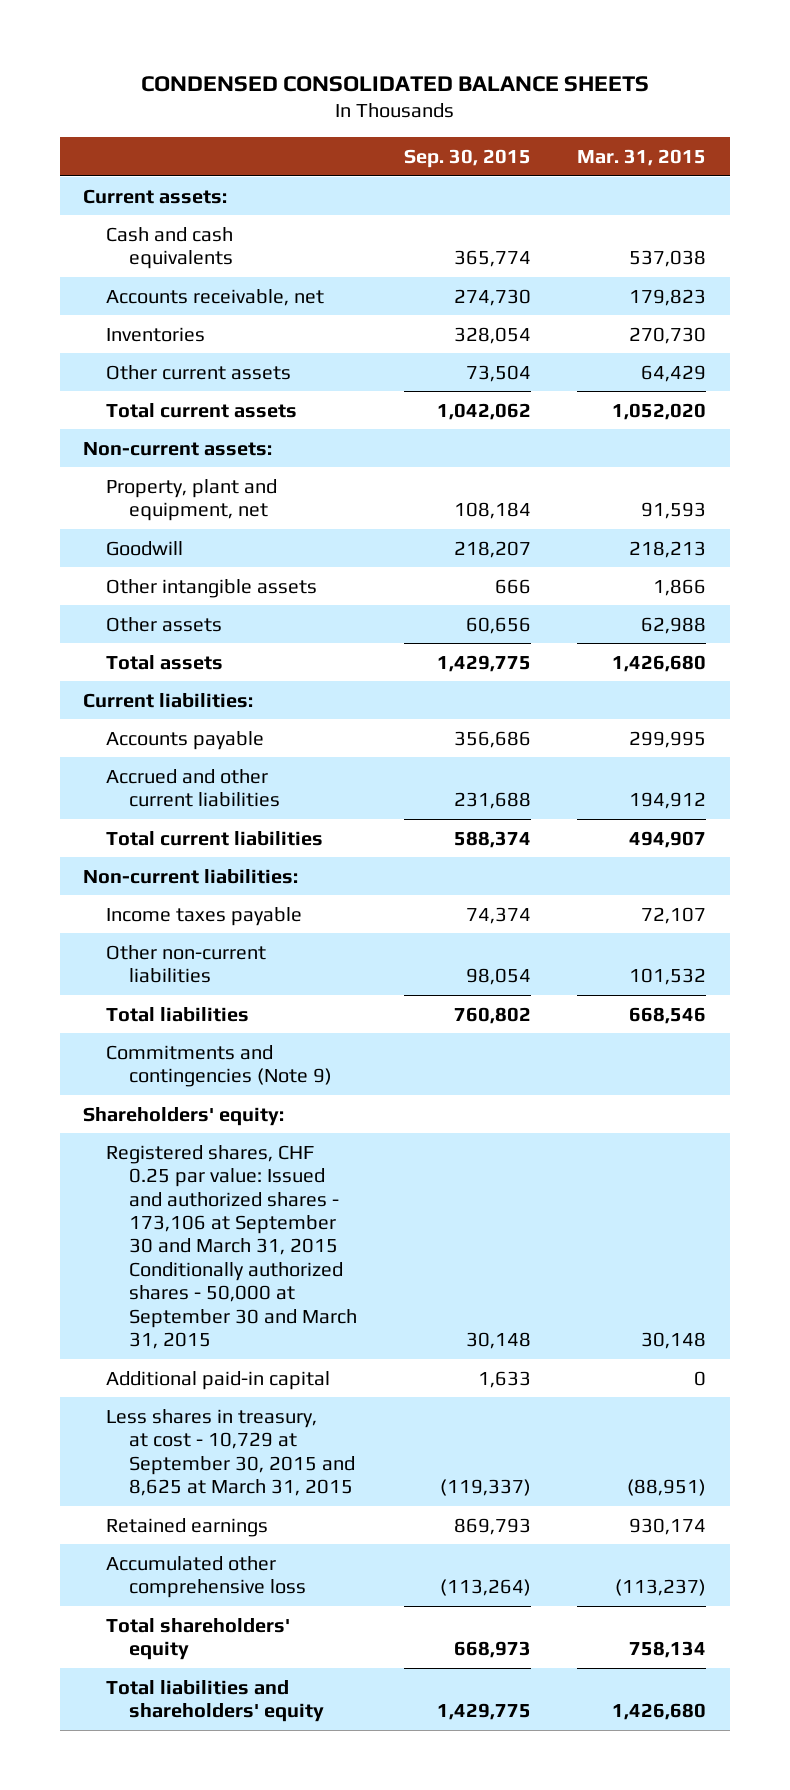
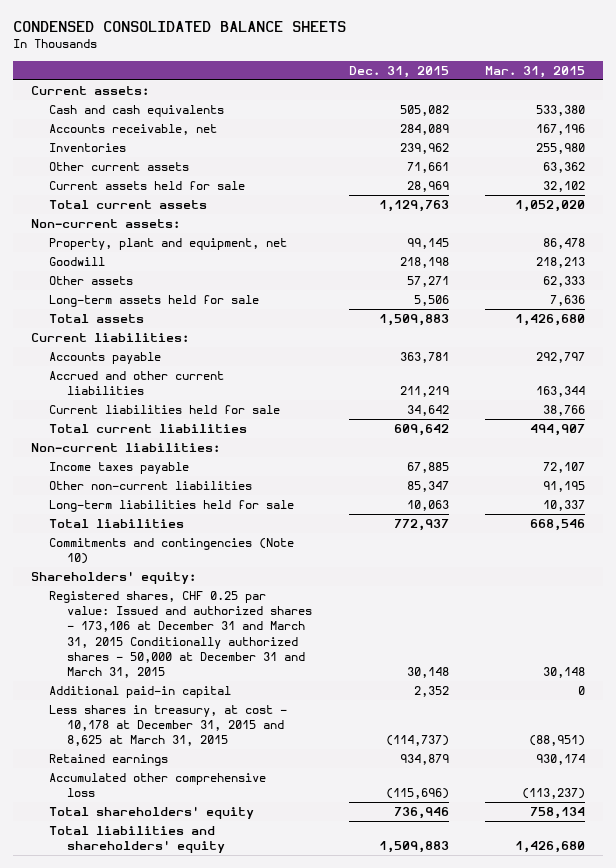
[403,148,531,168] Sep. 30, 2015 -> none
none -> [348,65,449,78] Dec. 31, 2015
[629,250,707,268] 537,038 -> [535,105,585,117] 533,380
[629,288,707,306] 179,823 -> [535,124,585,136] 167,196
[629,326,707,344] 270,730 -> [535,143,585,155] 255,980
[641,364,707,382] 64,429 -> [542,162,585,174] 63,362
none -> [49,181,246,191] Current assets held for sale
[641,502,707,520] 91,593 -> [542,238,585,250] 86,478
[106,578,318,598] Other intangible assets -> none
[641,616,707,634] 62,988 -> [542,276,585,288] 62,333
none -> [49,295,260,308] Long-term assets held for sale
[629,730,707,748] 299,995 -> [535,352,585,364] 292,797
[629,792,707,810] 194,912 -> [535,386,585,398] 163,344
none -> [49,405,281,415] Current liabilities held for sale
[629,968,707,986] 101,532 -> [542,481,585,493] 91,195
none -> [49,500,295,513] Long-term liabilities held for sale
[106,1044,332,1088] Commitments and contingencies (Note 9) -> [49,538,295,565] Commitments and contingencies (Note 10)
[106,1144,357,1350] Registered shares, CHF 0.25 par value: Issued and authorized shares - 173,106 at September 30 and March 31, 2015 Conditionally authorized shares - 50,000 at September 30 and March 31, 2015 -> [49,591,313,678] Registered shares, CHF 0.25 par value: Issued and authorized shares - 173,106 at December 31 and March 31, 2015 Conditionally authorized shares - 50,000 at December 31 and March 31, 2015
[106,1408,355,1496] Less shares in treasury, at cost - 10,729 at September 30, 2015 and 8,625 at March 31, 2015 -> [49,705,288,747] Less shares in treasury, at cost - 10,178 at December 31, 2015 and 8,625 at March 31, 2015

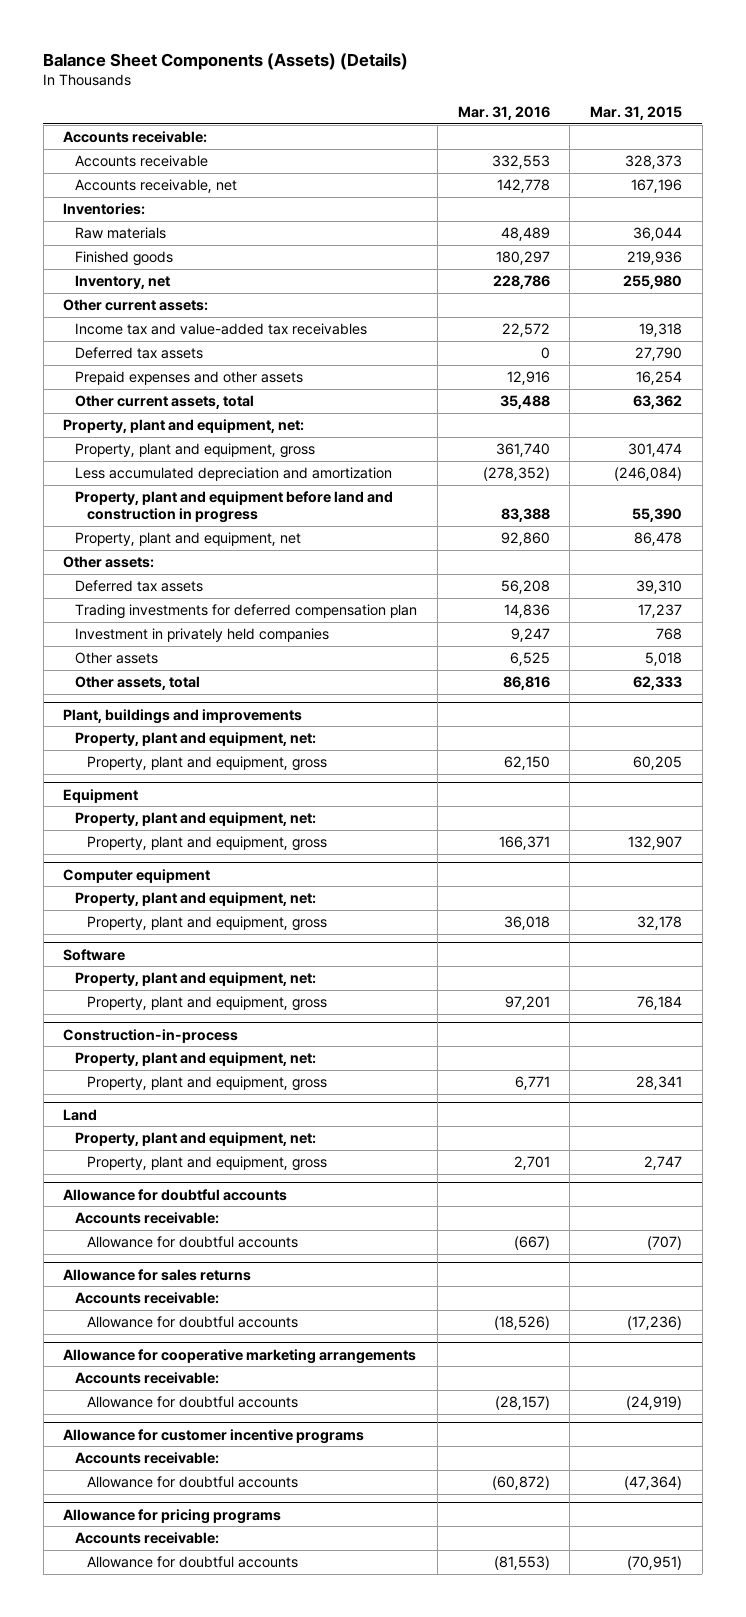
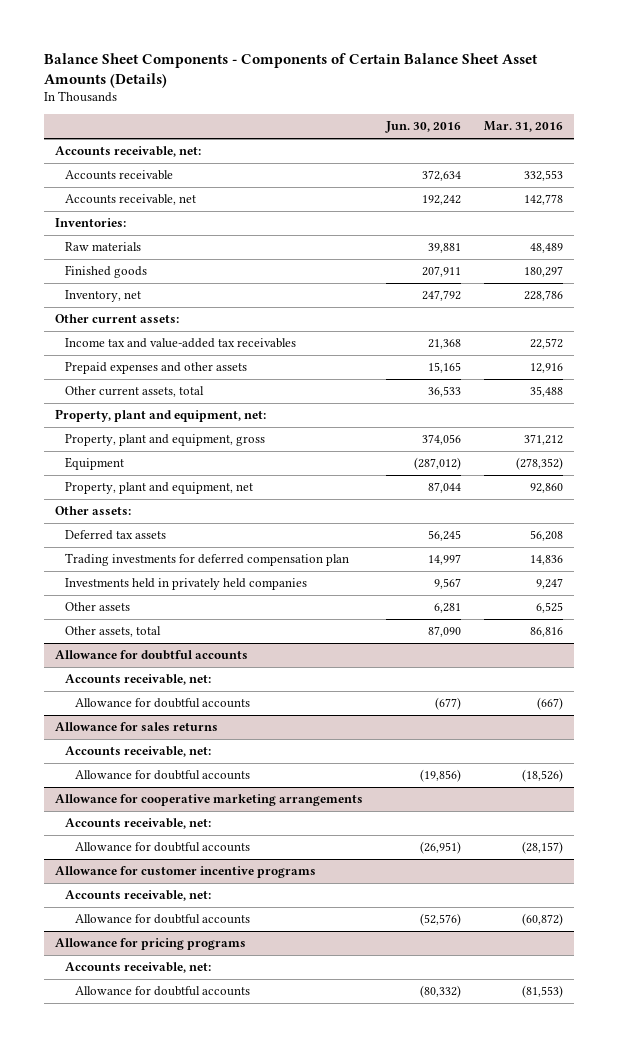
[43,52,409,70] Balance Sheet Components (Assets) (Details) -> [43,52,538,88] Balance Sheet Components - Components of Certain Balance Sheet Asset Amounts (Details)
[590,106,683,121] Mar. 31, 2015 -> none
none -> [384,121,461,134] Jun. 30, 2016
[63,131,208,144] Accounts receivable: -> [55,146,202,158] Accounts receivable, net:
[75,347,204,360] Deferred tax assets -> none
[75,491,394,524] Property, plant and equipment before land and construction in progress -> none
[495,443,550,458] 361,740 -> [523,434,563,446] 371,212
[75,467,393,482] Less accumulated depreciation and amortization -> [64,457,124,471] Equipment
[75,628,330,643] Investment in privately held companies -> [64,578,307,591] Investments held in privately held companies
[63,708,303,724] Plant, buildings and improvements -> none
[75,732,317,747] Property, plant and equipment, net: -> none
[87,756,328,772] Property, plant and equipment, gross -> none
[63,788,139,803] Equipment -> none
[75,812,317,827] Property, plant and equipment, net: -> none
[87,836,328,852] Property, plant and equipment, gross -> none
[63,868,211,883] Computer equipment -> none
[75,892,317,907] Property, plant and equipment, net: -> none
[87,916,328,932] Property, plant and equipment, gross -> none
[63,948,126,961] Software -> none
[75,972,317,987] Property, plant and equipment, net: -> none
[87,996,328,1012] Property, plant and equipment, gross -> none
[63,1028,239,1043] Construction-in-process -> none
[75,1052,317,1067] Property, plant and equipment, net: -> none
[87,1076,328,1092] Property, plant and equipment, gross -> none
[63,1108,98,1121] Land -> none
[75,1132,317,1147] Property, plant and equipment, net: -> none
[87,1156,328,1172] Property, plant and equipment, gross -> none
[75,1212,220,1225] Accounts receivable: -> [64,674,211,686] Accounts receivable, net:
[75,1292,220,1305] Accounts receivable: -> [64,746,211,758] Accounts receivable, net:
[75,1372,220,1385] Accounts receivable: -> [64,818,211,830] Accounts receivable, net:
[75,1452,220,1465] Accounts receivable: -> [64,890,211,902] Accounts receivable, net:
[75,1532,220,1545] Accounts receivable: -> [64,962,211,974] Accounts receivable, net:

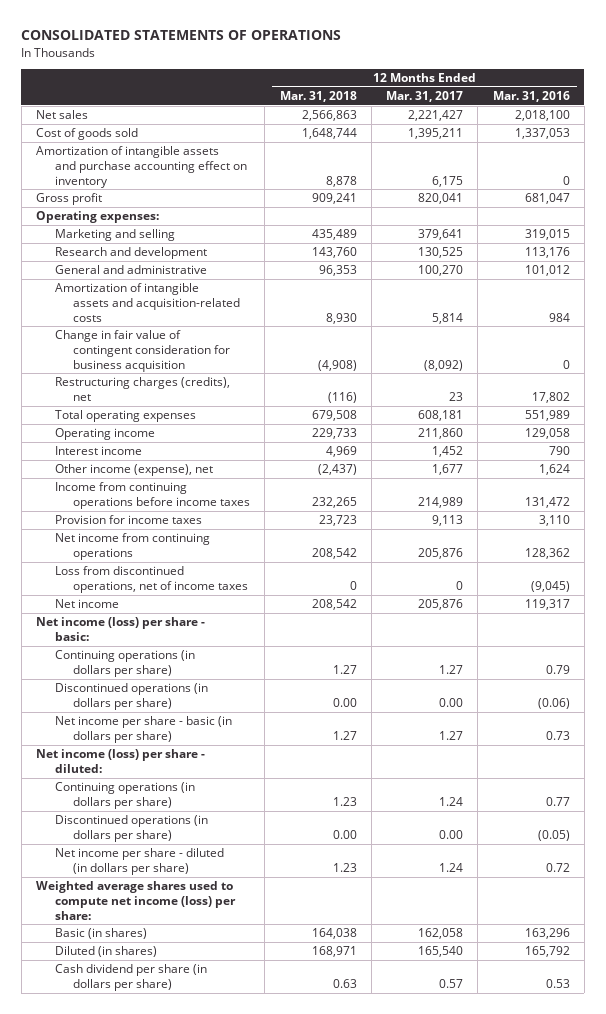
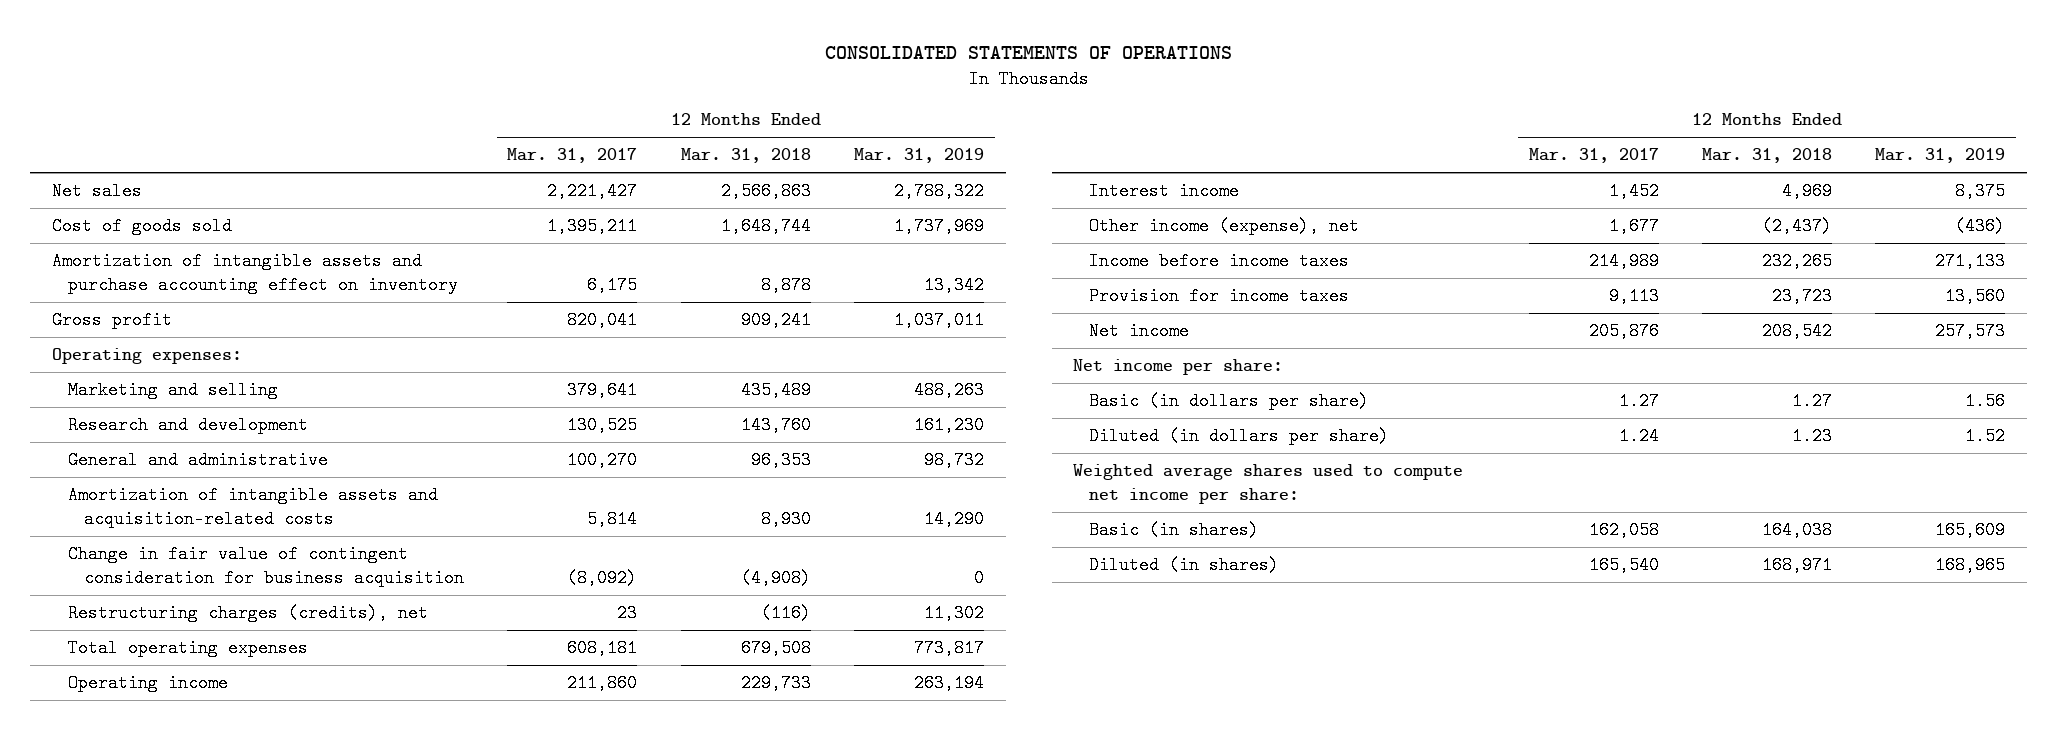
[492,91,570,103] Mar. 31, 2016 -> none
none -> [854,148,985,164] Mar. 31, 2019
[54,482,251,509] Income from continuing operations before income taxes -> [1089,252,1350,271] Income before income taxes
[54,533,210,560] Net income from continuing operations -> none
[54,566,249,593] Loss from discontinued operations, net of income taxes -> none
[54,650,195,677] Continuing operations (in dollars per share) -> none
[54,683,208,710] Discontinued operations (in dollars per share) -> none
[35,749,205,773] Net income (loss) per share - diluted: -> none
[54,782,195,809] Continuing operations (in dollars per share) -> none
[54,815,208,842] Discontinued operations (in dollars per share) -> none
[35,617,205,641] Net income (loss) per share - basic: -> [1073,359,1284,376] Net income per share:
[54,716,232,743] Net income per share - basic (in dollars per share) -> [1089,392,1370,411] Basic (in dollars per share)
[54,848,224,875] Net income per share - diluted (in dollars per share) -> [1089,427,1390,446] Diluted (in dollars per share)
[35,881,236,920] Weighted average shares used to compute net income (loss) per share: -> [1073,464,1464,504] Weighted average shares used to compute net income per share:
[54,964,207,991] Cash dividend per share (in dollars per share) -> none

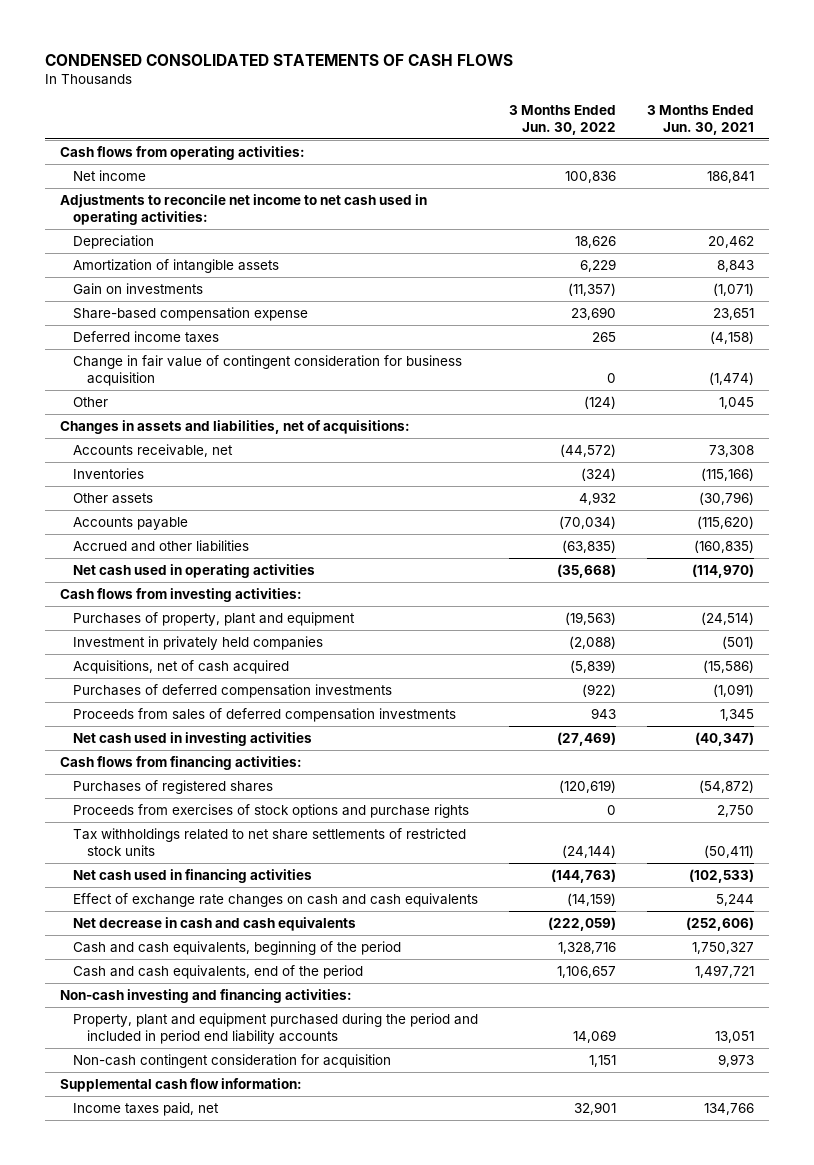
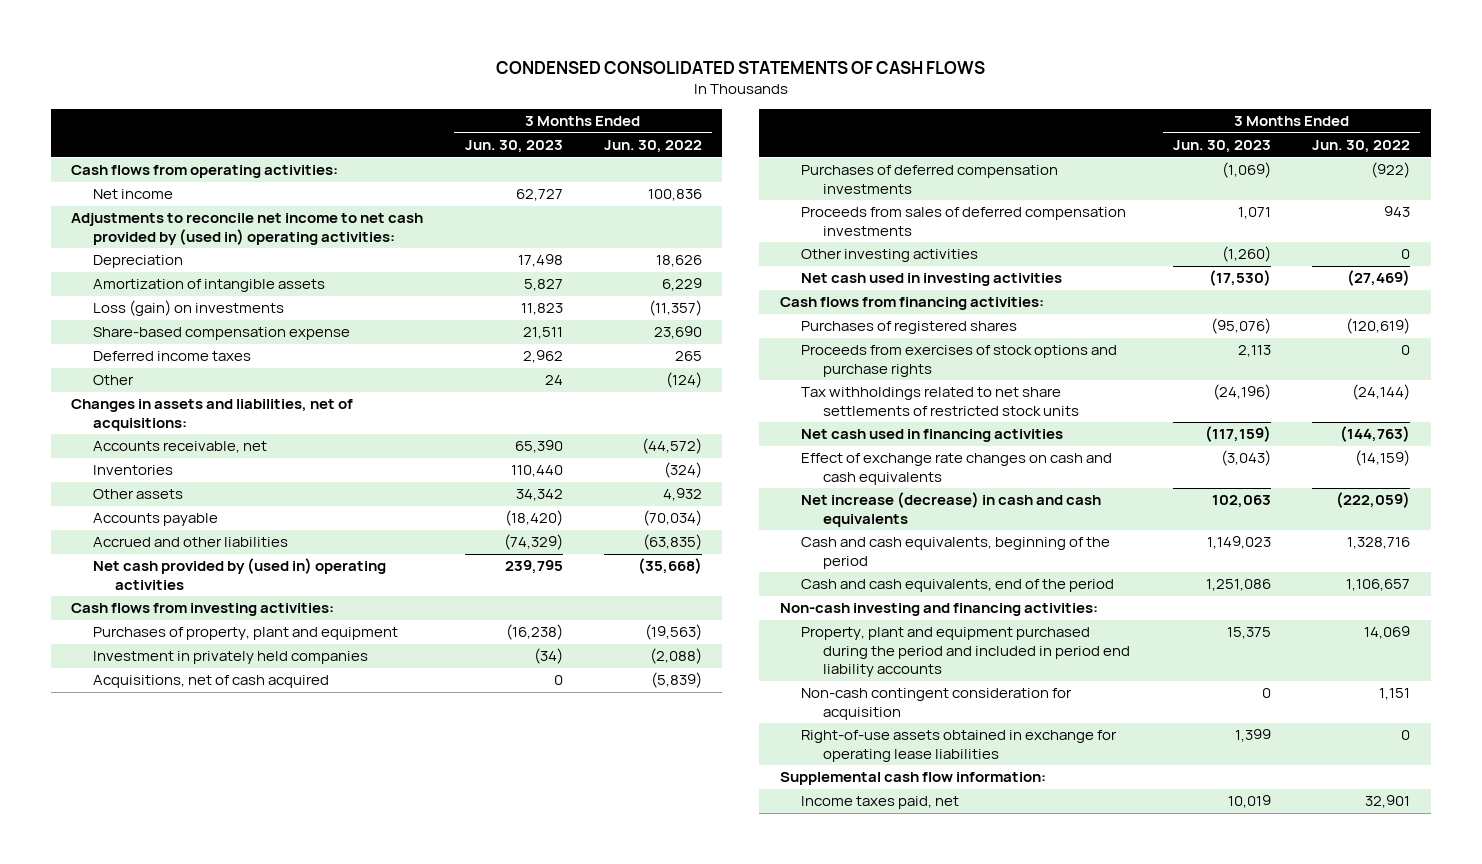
[646,104,754,135] 3 Months Ended Jun. 30, 2021 -> none
none -> [464,139,563,153] Jun. 30, 2023
[60,193,428,226] Adjustments to reconcile net income to net cash used in operating activities: -> [71,213,424,245] Adjustments to reconcile net income to net cash provided by (used in) operating activities:
[73,282,204,295] Gain on investments -> [93,300,285,317] Loss (gain) on investments
[73,354,463,387] Change in fair value of contingent consideration for business acquisition -> none
[73,563,316,578] Net cash used in operating activities -> [93,558,387,590] Net cash provided by (used in) operating activities
none -> [801,249,979,263] Other investing activities
[73,916,357,931] Net decrease in cash and cash equivalents -> [801,492,1102,527] Net increase (decrease) in cash and cash equivalents
none -> [801,730,1118,762] Right-of-use assets obtained in exchange for operating lease liabilities

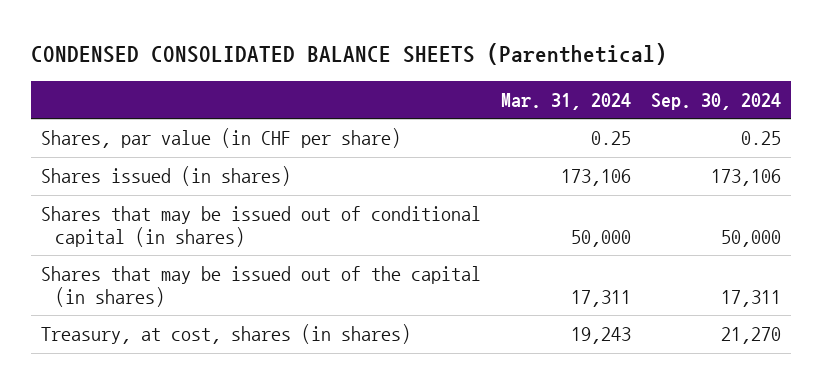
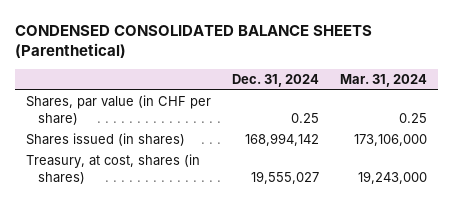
[650,92,781,110] Sep. 30, 2024 -> none
none -> [231,74,319,88] Dec. 31, 2024
[40,206,481,247] Shares that may be issued out of conditional capital (in shares) -> none
[40,266,481,307] Shares that may be issued out of the capital (in shares) -> none
[560,169,631,187] 173,106 -> [353,134,427,147] 173,106,000
[570,327,631,345] 19,243 -> [357,170,427,184] 19,243,000

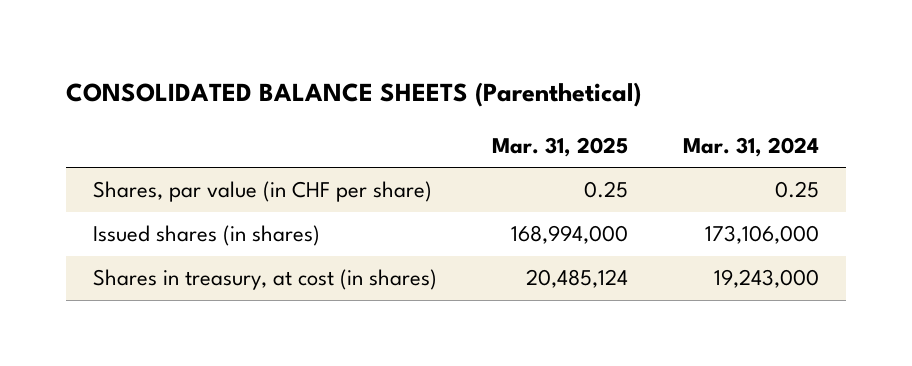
[15,24,373,58] CONDENSED CONSOLIDATED BALANCE SHEETS (Parenthetical) -> [65,81,641,107] CONSOLIDATED BALANCE SHEETS (Parenthetical)
[231,74,319,88] Dec. 31, 2024 -> none
none -> [491,136,628,157] Mar. 31, 2025
[25,133,185,147] Shares issued (in shares) -> [93,225,321,247] Issued shares (in shares)
[25,154,200,184] Treasury, at cost, shares (in shares) -> [93,269,438,291] Shares in treasury, at cost (in shares)

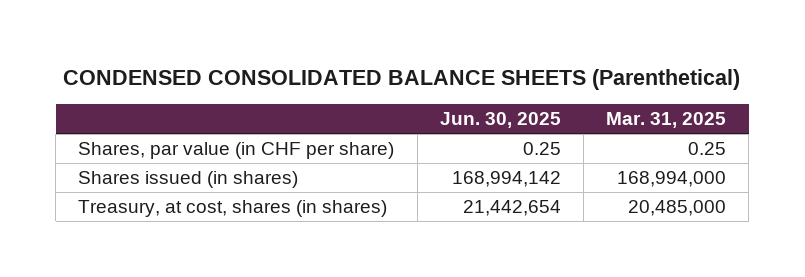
[65,81,641,107] CONSOLIDATED BALANCE SHEETS (Parenthetical) -> [63,68,741,90] CONDENSED CONSOLIDATED BALANCE SHEETS (Parenthetical)
[682,136,819,157] Mar. 31, 2024 -> none
none -> [439,111,561,128] Jun. 30, 2025
[93,225,321,247] Issued shares (in shares) -> [78,171,299,189] Shares issued (in shares)
[93,269,438,291] Shares in treasury, at cost (in shares) -> [78,200,388,218] Treasury, at cost, shares (in shares)
[525,269,628,289] 20,485,124 -> [628,200,727,217] 20,485,000

